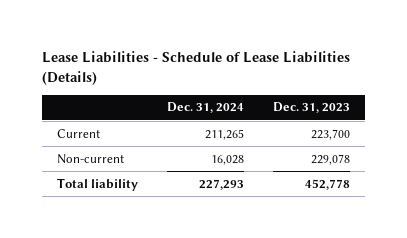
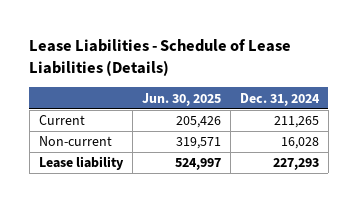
[273,102,351,114] Dec. 31, 2023 -> none
none -> [141,92,221,106] Jun. 30, 2025
[56,177,138,191] Total liability -> [38,156,124,171] Lease liability

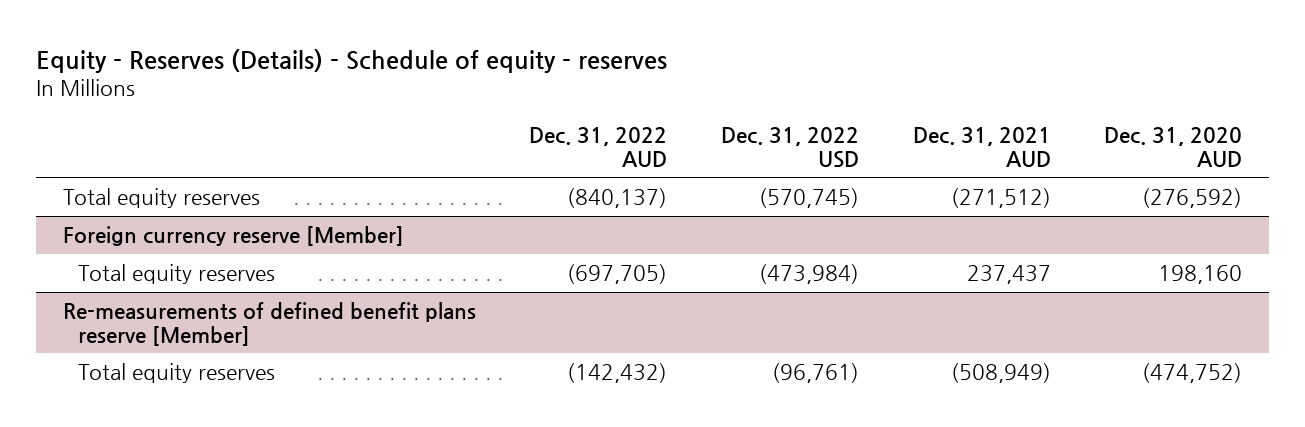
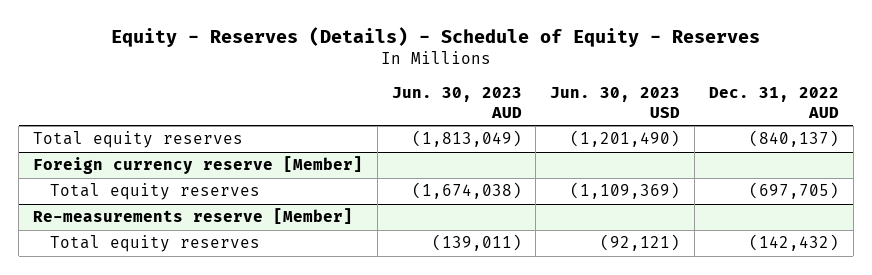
[35,48,667,73] Equity - Reserves (Details) - Schedule of equity - reserves -> [110,26,760,47] Equity - Reserves (Details) - Schedule of Equity - Reserves
[720,126,859,168] Dec. 31, 2022 USD -> none
[912,126,1051,167] Dec. 31, 2021 AUD -> none
[1104,126,1243,167] Dec. 31, 2020 AUD -> none
none -> [391,86,522,118] Jun. 30, 2023 AUD
none -> [550,86,681,118] Jun. 30, 2023 USD
[62,301,476,346] Re-measurements of defined benefit plans reserve [Member] -> [32,208,353,225] Re-measurements reserve [Member]

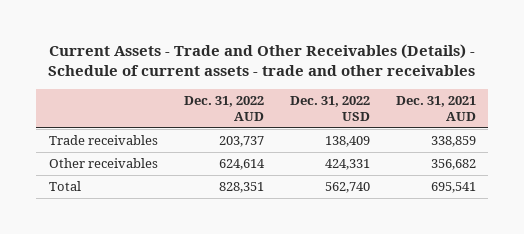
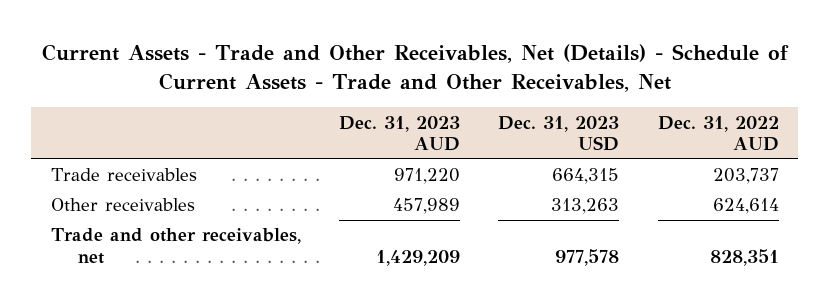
[48,43,476,77] Current Assets - Trade and Other Receivables (Details) - Schedule of current assets - trade and other receivables -> [41,44,789,92] Current Assets - Trade and Other Receivables, Net (Details) - Schedule of Current Assets - Trade and Other Receivables, Net
[289,96,370,121] Dec. 31, 2022 USD -> none
[395,96,476,121] Dec. 31, 2021 AUD -> none
none -> [338,115,460,152] Dec. 31, 2023 AUD
none -> [498,115,620,152] Dec. 31, 2023 USD
[48,181,81,192] Total -> [50,228,301,264] Trade and other receivables, net

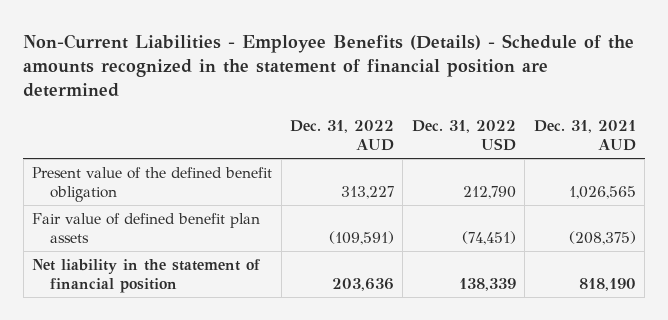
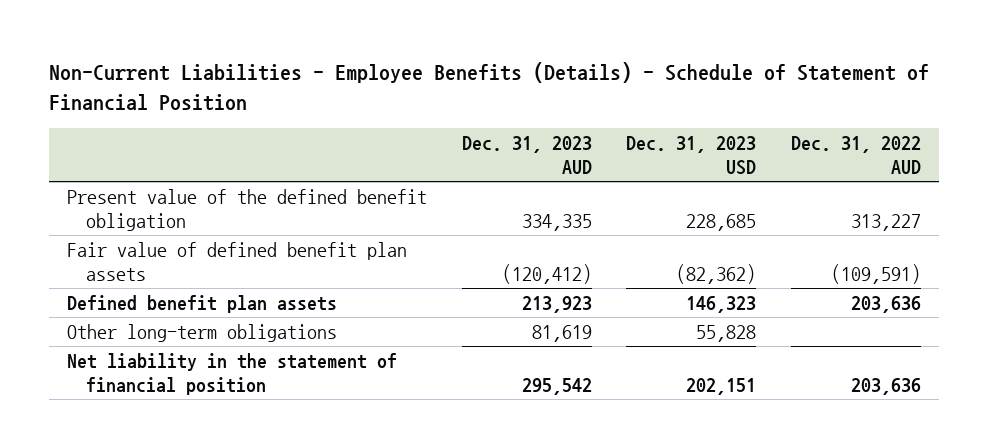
[23,33,635,98] Non-Current Liabilities - Employee Benefits (Details) - Schedule of the amounts recognized in the statement of financial position are determined -> [49,61,930,111] Non-Current Liabilities - Employee Benefits (Details) - Schedule of Statement of Financial Position
[411,119,516,152] Dec. 31, 2022 USD -> none
[533,119,636,152] Dec. 31, 2021 AUD -> none
none -> [461,135,592,174] Dec. 31, 2023 AUD
none -> [626,135,757,175] Dec. 31, 2023 USD
none -> [66,294,337,313] Defined benefit plan assets
none -> [66,323,337,342] Other long-term obligations

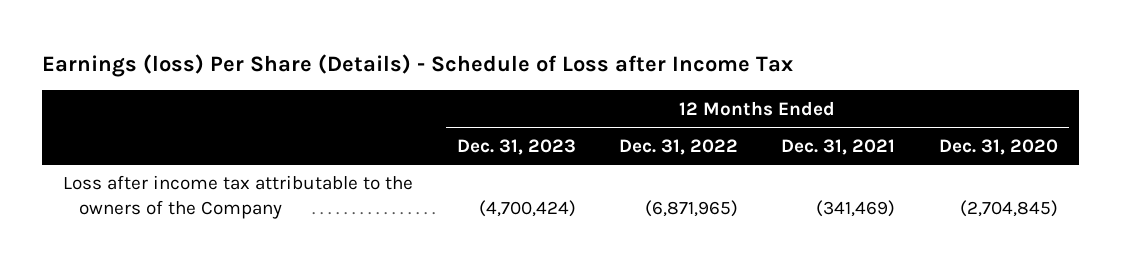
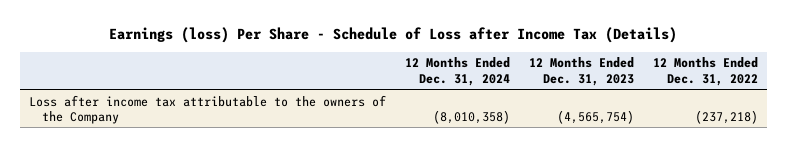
[41,54,793,78] Earnings (loss) Per Share (Details) - Schedule of Loss after Income Tax -> [109,27,678,44] Earnings (loss) Per Share - Schedule of Loss after Income Tax (Details)
[781,138,896,155] Dec. 31, 2021 -> none
[938,138,1058,155] Dec. 31, 2020 -> none
none -> [405,57,511,86] 12 Months Ended Dec. 31, 2024
[478,200,576,218] (4,700,424) -> [556,109,634,124] (4,565,754)
[645,200,739,218] (6,871,965) -> [694,109,758,124] (237,218)

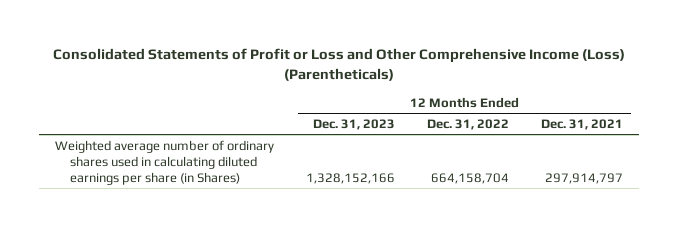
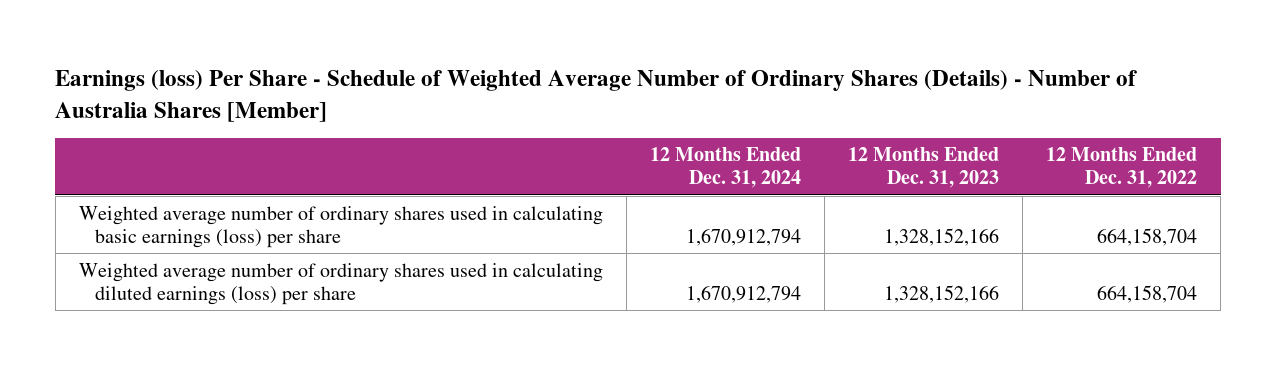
[53,48,626,82] Consolidated Statements of Profit or Loss and Other Comprehensive Income (Loss) (Parentheticals) -> [55,70,1138,122] Earnings (loss) Per Share - Schedule of Weighted Average Number of Ordinary Shares (Details) - Number of Australia Shares [Member]
[540,118,623,130] Dec. 31, 2021 -> none
none -> [649,147,801,189] 12 Months Ended Dec. 31, 2024
none -> [78,205,603,248] Weighted average number of ordinary shares used in calculating basic earnings (loss) per share
[55,139,275,185] Weighted average number of ordinary shares used in calculating diluted earnings per share (in Shares) -> [78,262,603,305] Weighted average number of ordinary shares used in calculating diluted earnings (loss) per share

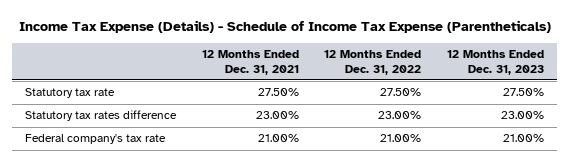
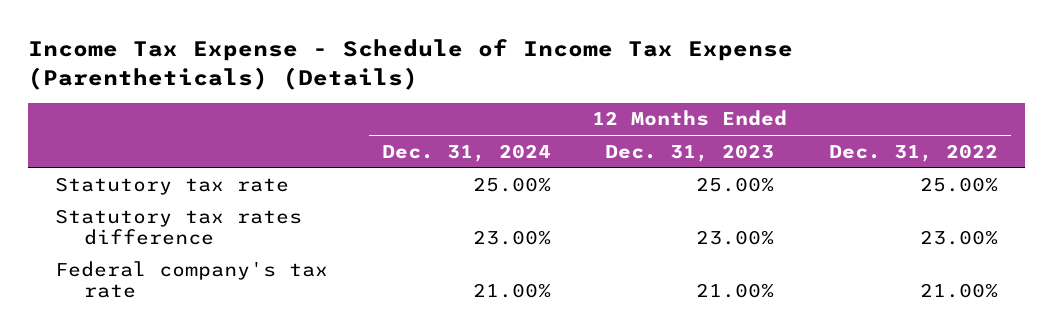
[18,19,551,33] Income Tax Expense (Details) - Schedule of Income Tax Expense (Parentheticals) -> [27,39,793,90] Income Tax Expense - Schedule of Income Tax Expense (Parentheticals) (Details)
[201,50,299,75] 12 Months Ended Dec. 31, 2021 -> none
none -> [382,143,552,162] Dec. 31, 2024
[380,88,422,97] 27.50% -> [919,176,998,192] 25.00%
[502,88,544,97] 27.50% -> [696,176,775,192] 25.00%

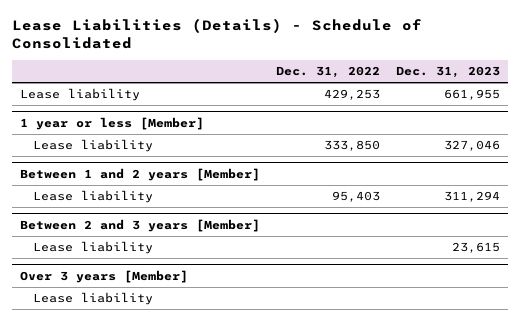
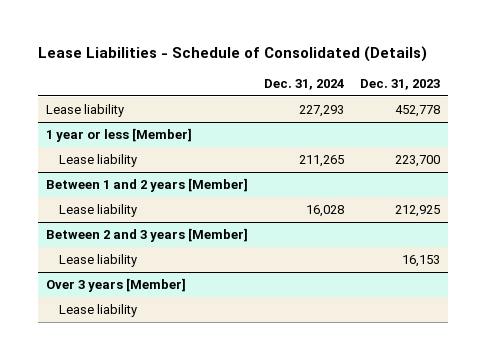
[12,18,423,50] Lease Liabilities (Details) - Schedule of Consolidated -> [37,45,427,62] Lease Liabilities - Schedule of Consolidated (Details)
[276,66,381,79] Dec. 31, 2022 -> none
none -> [263,78,344,90] Dec. 31, 2024
[444,89,501,101] 661,955 -> [394,105,440,118] 452,778
[444,140,501,152] 327,046 -> [394,155,440,168] 223,700
[444,191,501,203] 311,294 -> [394,205,440,218] 212,925
[452,242,501,254] 23,615 -> [401,255,440,268] 16,153

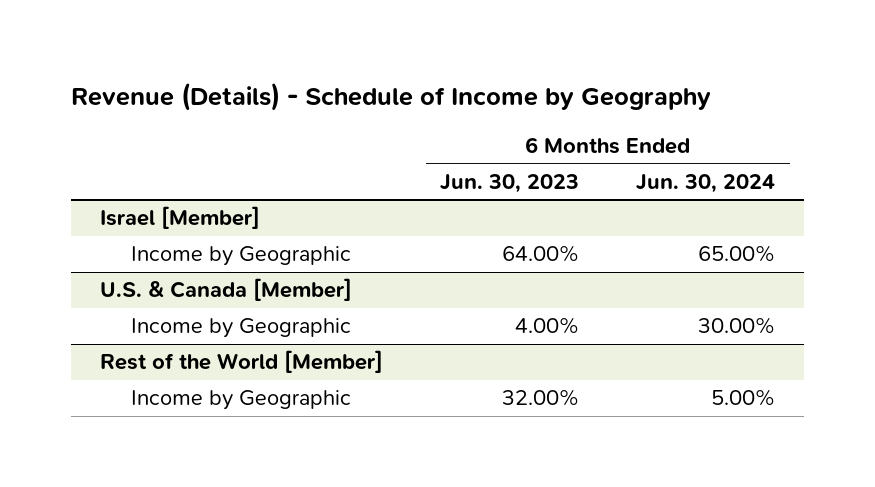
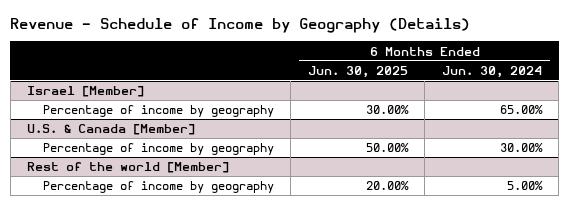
[71,82,712,112] Revenue (Details) - Schedule of Income by Geography -> [10,18,471,34] Revenue - Schedule of Income by Geography (Details)
[440,173,580,193] Jun. 30, 2023 -> none
none -> [307,65,408,78] Jun. 30, 2025
[130,246,351,267] Income by Geographic -> [42,105,274,118] Percentage of income by geography
[130,318,351,339] Income by Geographic -> [42,143,274,156] Percentage of income by geography
[99,350,383,374] Rest of the World [Member] -> [27,162,230,174] Rest of the world [Member]
[130,390,351,411] Income by Geographic -> [42,181,274,194] Percentage of income by geography

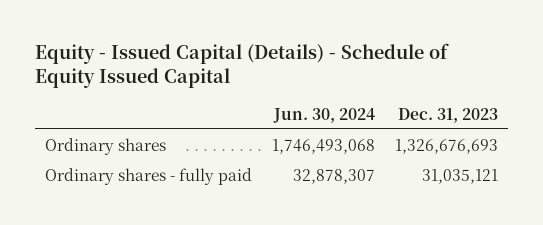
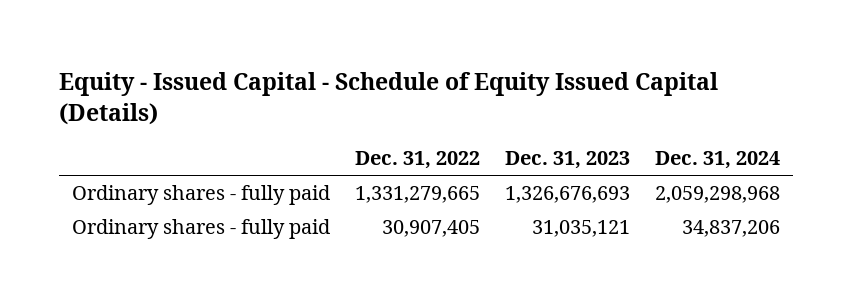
[34,42,449,89] Equity - Issued Capital (Details) - Schedule of Equity Issued Capital -> [59,72,719,126] Equity - Issued Capital - Schedule of Equity Issued Capital (Details)
[272,107,375,123] Jun. 30, 2024 -> none
none -> [355,151,481,170] Dec. 31, 2022
none -> [655,151,781,170] Dec. 31, 2024
[44,137,166,155] Ordinary shares -> [71,185,330,206] Ordinary shares - fully paid

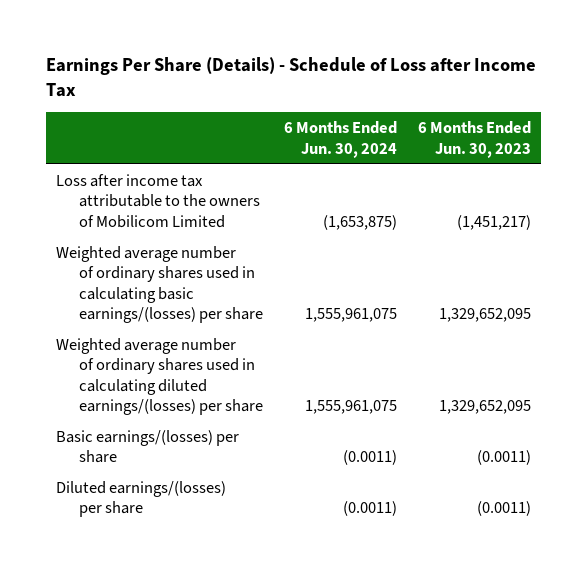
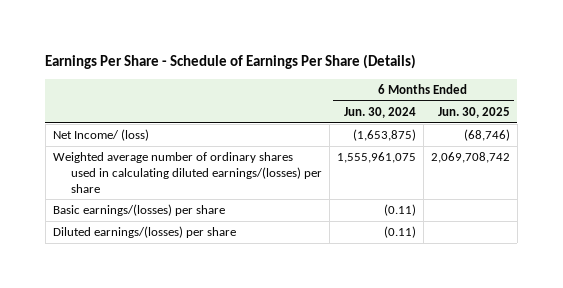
[45,56,536,98] Earnings Per Share (Details) - Schedule of Loss after Income Tax -> [45,53,417,69] Earnings Per Share - Schedule of Earnings Per Share (Details)
[417,121,531,158] 6 Months Ended Jun. 30, 2023 -> none
none -> [437,107,510,119] Jun. 30, 2025
[56,245,264,323] Weighted average number of ordinary shares used in calculating basic earnings/(losses) per share -> none
[56,173,261,228] Loss after income tax attributable to the owners of Mobilicom Limited -> [52,129,149,142] Net Income/ (loss)
[342,450,397,466] (0.0011) -> [384,204,417,217] (0.11)
[342,501,397,517] (0.0011) -> [384,226,417,239] (0.11)

